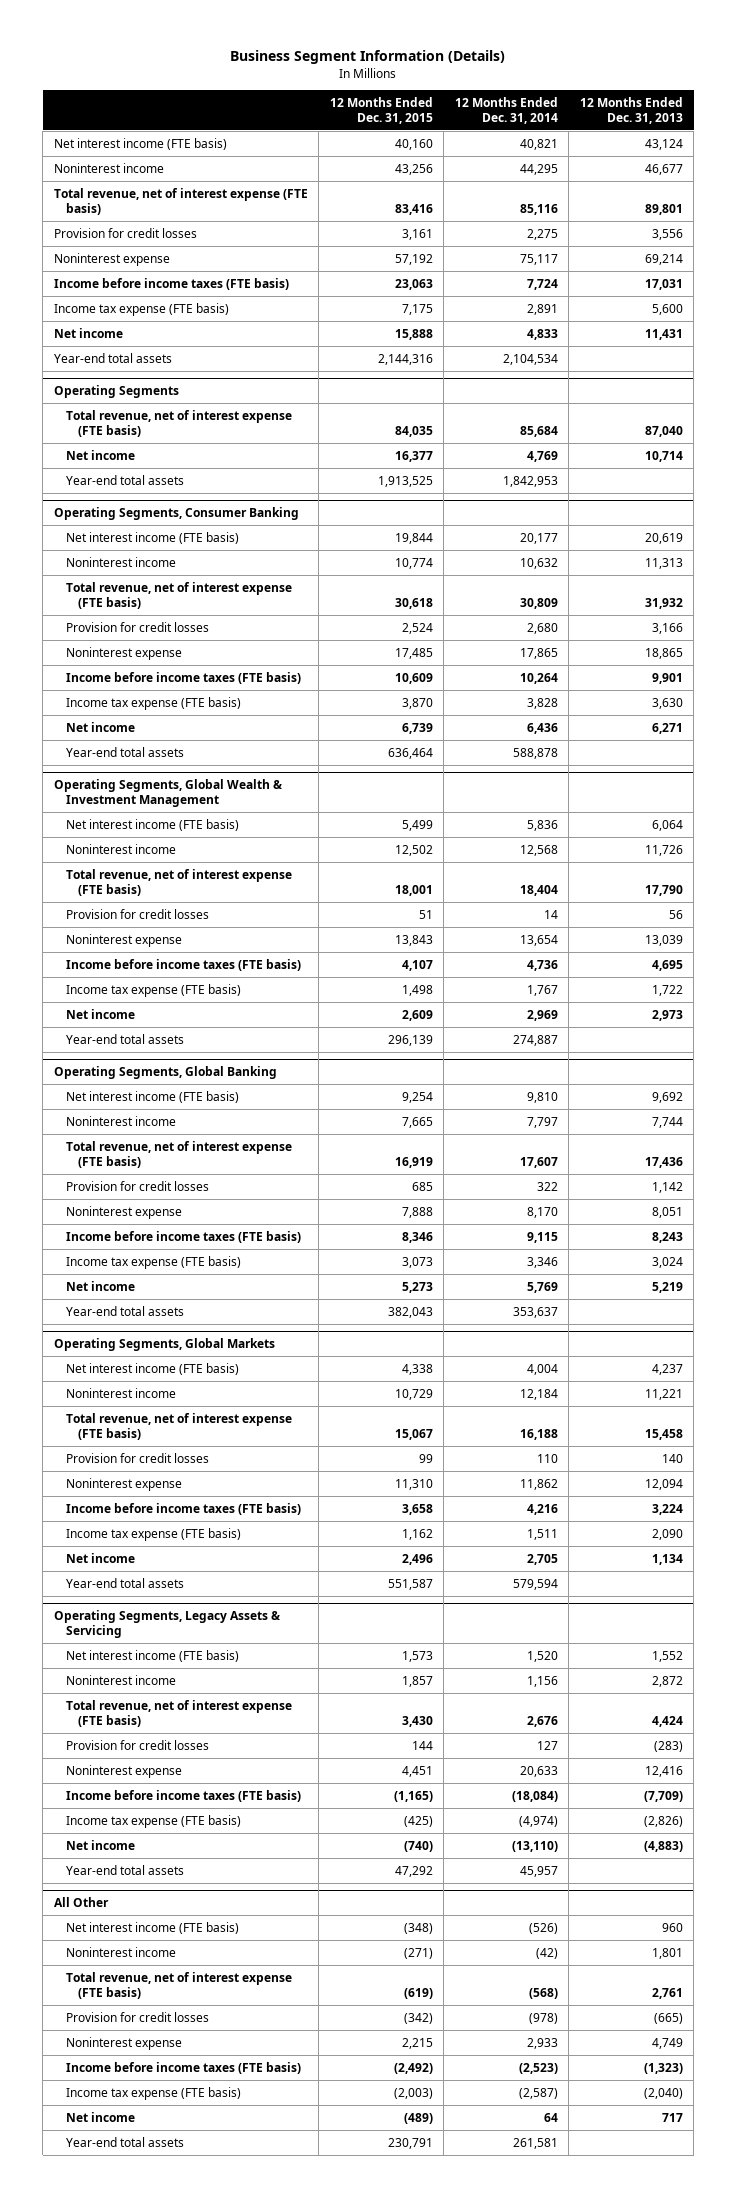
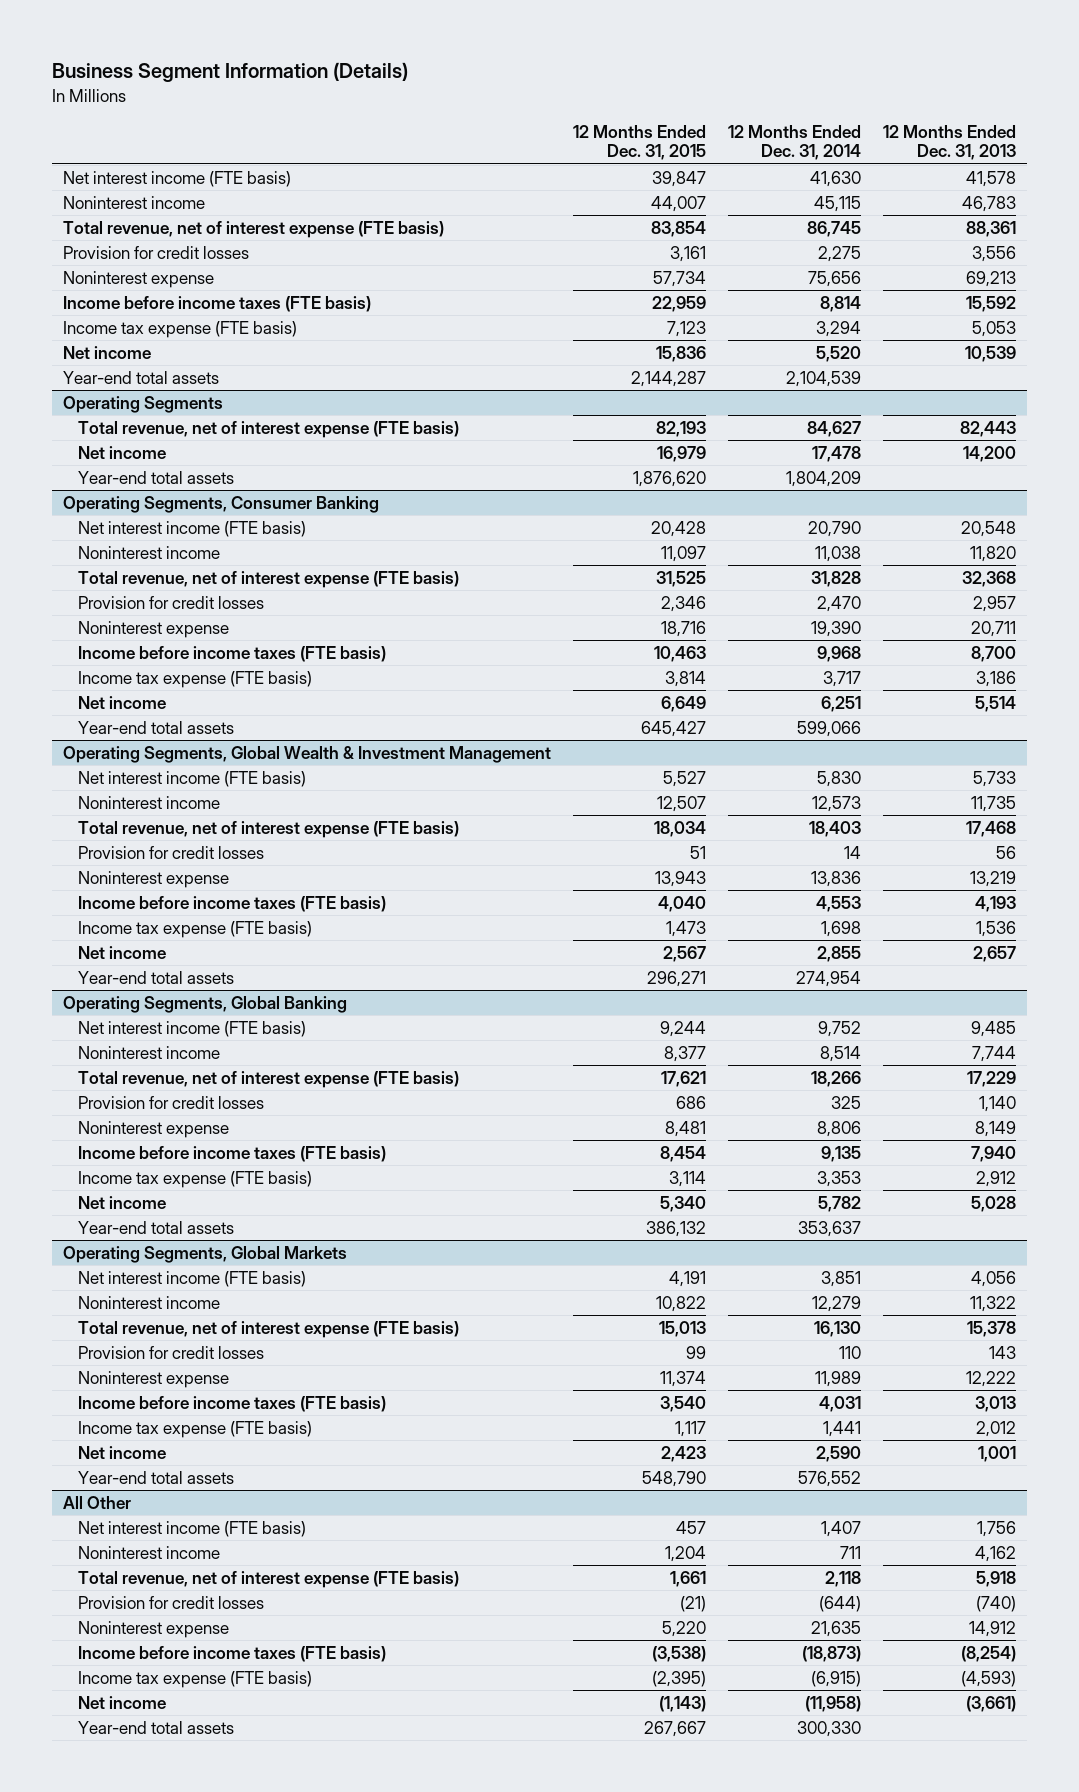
[394,138,433,150] 40,160 -> [651,170,706,187] 39,847
[519,138,558,150] 40,821 -> [809,170,861,187] 41,630
[644,138,683,150] 43,124 -> [966,170,1017,187] 41,578
[394,163,433,175] 43,256 -> [650,195,706,212] 44,007
[519,163,558,175] 44,295 -> [813,195,861,212] 45,115
[644,163,683,175] 46,677 -> [962,195,1017,212] 46,783
[394,203,433,215] 83,416 -> [650,220,706,237] 83,854
[519,203,558,215] 85,116 -> [806,220,861,237] 86,745
[644,203,683,215] 89,801 -> [966,220,1017,237] 88,361
[394,253,433,265] 57,192 -> [652,270,706,287] 57,734
[519,253,558,265] 75,117 -> [807,270,861,287] 75,656
[644,253,683,265] 69,214 -> [966,270,1017,287] 69,213
[394,278,433,290] 23,063 -> [651,295,706,312] 22,959
[526,278,558,290] 7,724 -> [819,295,861,312] 8,814
[644,278,683,290] 17,031 -> [966,295,1017,312] 15,592
[401,303,433,315] 7,175 -> [666,320,706,337] 7,123
[526,303,558,315] 2,891 -> [815,320,861,337] 3,294
[651,303,683,315] 5,600 -> [972,320,1017,337] 5,053
[394,328,433,340] 15,888 -> [655,345,706,362] 15,836
[526,328,558,340] 4,833 -> [815,345,861,362] 5,520
[644,328,683,340] 11,431 -> [965,345,1017,362] 10,539
[377,353,433,365] 2,144,316 -> [630,370,706,387] 2,144,287
[502,353,558,365] 2,104,534 -> [785,370,861,387] 2,104,539
[394,425,433,437] 84,035 -> [655,420,706,437] 82,193
[519,425,558,437] 85,684 -> [806,420,861,437] 84,627
[644,425,683,437] 87,040 -> [960,420,1017,437] 82,443
[394,450,433,462] 16,377 -> [656,445,706,462] 16,979
[526,450,558,462] 4,769 -> [811,445,861,462] 17,478
[644,450,683,462] 10,714 -> [963,445,1017,462] 14,200
[377,475,433,487] 1,913,525 -> [632,470,706,487] 1,876,620
[502,475,558,487] 1,842,953 -> [785,470,861,487] 1,804,209
[394,532,433,544] 19,844 -> [650,520,706,537] 20,428
[519,532,558,544] 20,177 -> [807,520,861,537] 20,790
[644,532,683,544] 20,619 -> [961,520,1017,537] 20,548
[394,557,433,569] 10,774 -> [660,545,706,562] 11,097
[519,557,558,569] 10,632 -> [814,545,861,562] 11,038
[644,557,683,569] 11,313 -> [970,545,1017,562] 11,820
[394,597,433,609] 30,618 -> [655,570,706,587] 31,525
[519,597,558,609] 30,809 -> [810,570,861,587] 31,828
[644,597,683,609] 31,932 -> [962,570,1017,587] 32,368
[401,622,433,634] 2,524 -> [660,595,706,612] 2,346
[526,622,558,634] 2,680 -> [816,595,861,612] 2,470
[651,622,683,634] 3,166 -> [973,595,1017,612] 2,957
[394,647,433,659] 17,485 -> [660,620,706,637] 18,716
[519,647,558,659] 17,865 -> [810,620,861,637] 19,390
[644,647,683,659] 18,865 -> [971,620,1017,637] 20,711
[394,672,433,684] 10,609 -> [653,645,706,662] 10,463
[519,672,558,684] 10,264 -> [816,645,861,662] 9,968
[651,672,683,684] 9,901 -> [971,645,1017,662] 8,700
[401,697,433,709] 3,870 -> [664,670,706,687] 3,814
[526,697,558,709] 3,828 -> [822,670,861,687] 3,717
[651,697,683,709] 3,630 -> [976,670,1017,687] 3,186
[401,722,433,734] 6,739 -> [660,695,706,712] 6,649
[526,722,558,734] 6,436 -> [820,695,861,712] 6,251
[651,722,683,734] 6,271 -> [975,695,1017,712] 5,514
[387,747,433,759] 636,464 -> [640,720,706,737] 645,427
[512,747,558,759] 588,878 -> [796,720,861,737] 599,066
[401,819,433,831] 5,499 -> [662,770,706,787] 5,527
[526,819,558,831] 5,836 -> [816,770,861,787] 5,830
[651,819,683,831] 6,064 -> [973,770,1017,787] 5,733
[394,844,433,856] 12,502 -> [656,795,706,812] 12,507
[519,844,558,856] 12,568 -> [811,795,861,812] 12,573
[644,844,683,856] 11,726 -> [971,795,1017,812] 11,735
[394,884,433,896] 18,001 -> [653,820,706,837] 18,034
[519,884,558,896] 18,404 -> [808,820,861,837] 18,403
[644,884,683,896] 17,790 -> [966,820,1017,837] 17,468
[394,934,433,946] 13,843 -> [654,870,706,887] 13,943
[519,934,558,946] 13,654 -> [810,870,861,887] 13,836
[644,934,683,946] 13,039 -> [970,870,1017,887] 13,219
[401,959,433,971] 4,107 -> [657,895,706,912] 4,040
[526,959,558,971] 4,736 -> [815,895,861,912] 4,553
[651,959,683,971] 4,695 -> [975,895,1017,912] 4,193
[401,984,433,996] 1,498 -> [665,920,706,937] 1,473
[526,984,558,996] 1,767 -> [820,920,861,937] 1,698
[651,984,683,996] 1,722 -> [976,920,1017,937] 1,536
[401,1009,433,1021] 2,609 -> [662,945,706,962] 2,567
[526,1009,558,1021] 2,969 -> [816,945,861,962] 2,855
[651,1009,683,1021] 2,973 -> [973,945,1017,962] 2,657
[387,1034,433,1046] 296,139 -> [646,970,706,987] 296,271
[512,1034,558,1046] 274,887 -> [795,970,861,987] 274,954
[401,1091,433,1103] 9,254 -> [659,1020,706,1037] 9,244
[526,1091,558,1103] 9,810 -> [817,1020,861,1037] 9,752
[651,1091,683,1103] 9,692 -> [971,1020,1017,1037] 9,485
[401,1116,433,1128] 7,665 -> [663,1045,706,1062] 8,377
[526,1116,558,1128] 7,797 -> [819,1045,861,1062] 8,514
[394,1156,433,1168] 16,919 -> [660,1070,706,1087] 17,621
[519,1156,558,1168] 17,607 -> [810,1070,861,1087] 18,266
[644,1156,683,1168] 17,436 -> [967,1070,1017,1087] 17,229
[411,1181,433,1191] 685 -> [675,1095,706,1109] 686
[536,1181,558,1191] 322 -> [830,1095,861,1109] 325
[651,1181,683,1193] 1,142 -> [979,1095,1017,1112] 1,140
[401,1206,433,1218] 7,888 -> [664,1120,706,1137] 8,481
[526,1206,558,1218] 8,170 -> [816,1120,861,1137] 8,806
[651,1206,683,1218] 8,051 -> [975,1120,1017,1137] 8,149
[401,1231,433,1243] 8,346 -> [659,1145,706,1162] 8,454
[526,1231,558,1243] 9,115 -> [820,1145,861,1162] 9,135
[651,1231,683,1243] 8,243 -> [971,1145,1017,1162] 7,940
[401,1256,433,1268] 3,073 -> [668,1170,706,1187] 3,114
[526,1256,558,1268] 3,346 -> [816,1170,861,1187] 3,353
[651,1256,683,1268] 3,024 -> [976,1170,1017,1187] 2,912
[401,1281,433,1293] 5,273 -> [659,1195,706,1212] 5,340
[526,1281,558,1293] 5,769 -> [817,1195,861,1212] 5,782
[651,1281,683,1293] 5,219 -> [971,1195,1017,1212] 5,028
[387,1306,433,1318] 382,043 -> [645,1220,706,1237] 386,132
[53,1610,280,1639] Operating Segments, Legacy Assets & Servicing -> none
[65,1649,239,1662] Net interest income (FTE basis) -> none
[65,1674,176,1685] Noninterest income -> none
[65,1699,292,1727] Total revenue, net of interest expense (FTE basis) -> none
[65,1739,209,1750] Provision for credit losses -> none
[65,1764,182,1778] Noninterest expense -> none
[65,1789,301,1802] Income before income taxes (FTE basis) -> none
[65,1814,241,1828] Income tax expense (FTE basis) -> none
[65,1839,135,1850] Net income -> none
[65,1864,184,1875] Year-end total assets -> none
[401,1363,433,1375] 4,338 -> [668,1270,706,1287] 4,191
[526,1363,558,1375] 4,004 -> [820,1270,861,1287] 3,851
[651,1363,683,1375] 4,237 -> [971,1270,1017,1287] 4,056
[394,1388,433,1400] 10,729 -> [655,1295,706,1312] 10,822
[519,1388,558,1400] 12,184 -> [811,1295,861,1312] 12,279
[644,1388,683,1400] 11,221 -> [970,1295,1017,1312] 11,322
[394,1428,433,1440] 15,067 -> [658,1320,706,1337] 15,013
[519,1428,558,1440] 16,188 -> [813,1320,861,1337] 16,130
[644,1428,683,1440] 15,458 -> [967,1320,1017,1337] 15,378
[661,1453,683,1463] 140 -> [989,1345,1017,1359] 143
[394,1478,433,1490] 11,310 -> [659,1370,706,1387] 11,374
[519,1478,558,1490] 11,862 -> [814,1370,861,1387] 11,989
[644,1478,683,1490] 12,094 -> [966,1370,1017,1387] 12,222
[401,1503,433,1515] 3,658 -> [659,1395,706,1412] 3,540
[526,1503,558,1515] 4,216 -> [818,1395,861,1412] 4,031
[651,1503,683,1515] 3,224 -> [975,1395,1017,1412] 3,013
[401,1528,433,1540] 1,162 -> [674,1420,706,1437] 1,117
[526,1528,558,1540] 1,511 -> [822,1420,861,1437] 1,441
[651,1528,683,1540] 2,090 -> [976,1420,1017,1437] 2,012
[401,1553,433,1565] 2,496 -> [660,1445,706,1462] 2,423
[526,1553,558,1565] 2,705 -> [815,1445,861,1462] 2,590
[651,1553,683,1565] 1,134 -> [978,1445,1017,1462] 1,001
[387,1578,433,1590] 551,587 -> [641,1470,706,1487] 548,790
[512,1578,558,1590] 579,594 -> [797,1470,861,1487] 576,552
[403,1922,433,1934] (348) -> [675,1520,706,1534] 457
[528,1922,558,1934] (526) -> [820,1520,861,1537] 1,407
[661,1922,683,1932] 960 -> [977,1520,1017,1537] 1,756
[403,1947,433,1959] (271) -> [664,1545,706,1562] 1,204
[535,1947,558,1959] (42) -> [839,1545,861,1559] 711
[651,1947,683,1959] 1,801 -> [975,1545,1017,1562] 4,162
[403,1987,433,1999] (619) -> [669,1570,706,1587] 1,661
[528,1987,558,1999] (568) -> [824,1570,861,1587] 2,118
[651,1987,683,1999] 2,761 -> [976,1570,1017,1587] 5,918
[403,2012,433,2024] (342) -> [679,1595,706,1612] (21)
[528,2012,558,2024] (978) -> [818,1595,861,1612] (644)
[653,2012,683,2024] (665) -> [976,1595,1017,1612] (740)
[401,2037,433,2049] 2,215 -> [661,1620,706,1637] 5,220
[526,2037,558,2049] 2,933 -> [810,1620,861,1637] 21,635
[651,2037,683,2049] 4,749 -> [969,1620,1017,1637] 14,912
[393,2062,433,2074] (2,492) -> [651,1645,706,1662] (3,538)
[518,2062,558,2074] (2,523) -> [801,1645,861,1662] (18,873)
[643,2062,683,2074] (1,323) -> [961,1645,1017,1662] (8,254)
[393,2087,433,2099] (2,003) -> [651,1670,706,1687] (2,395)
[518,2087,558,2099] (2,587) -> [810,1670,861,1687] (6,915)
[643,2087,683,2099] (2,040) -> [961,1670,1017,1687] (4,593)
[403,2112,433,2124] (489) -> [658,1695,706,1712] (1,143)
[543,2112,558,2122] 64 -> [804,1695,861,1712] (11,958)
[661,2112,683,2122] 717 -> [966,1695,1017,1712] (3,661)
[387,2137,433,2149] 230,791 -> [643,1720,706,1737] 267,667
[512,2137,558,2149] 261,581 -> [796,1720,861,1737] 300,330

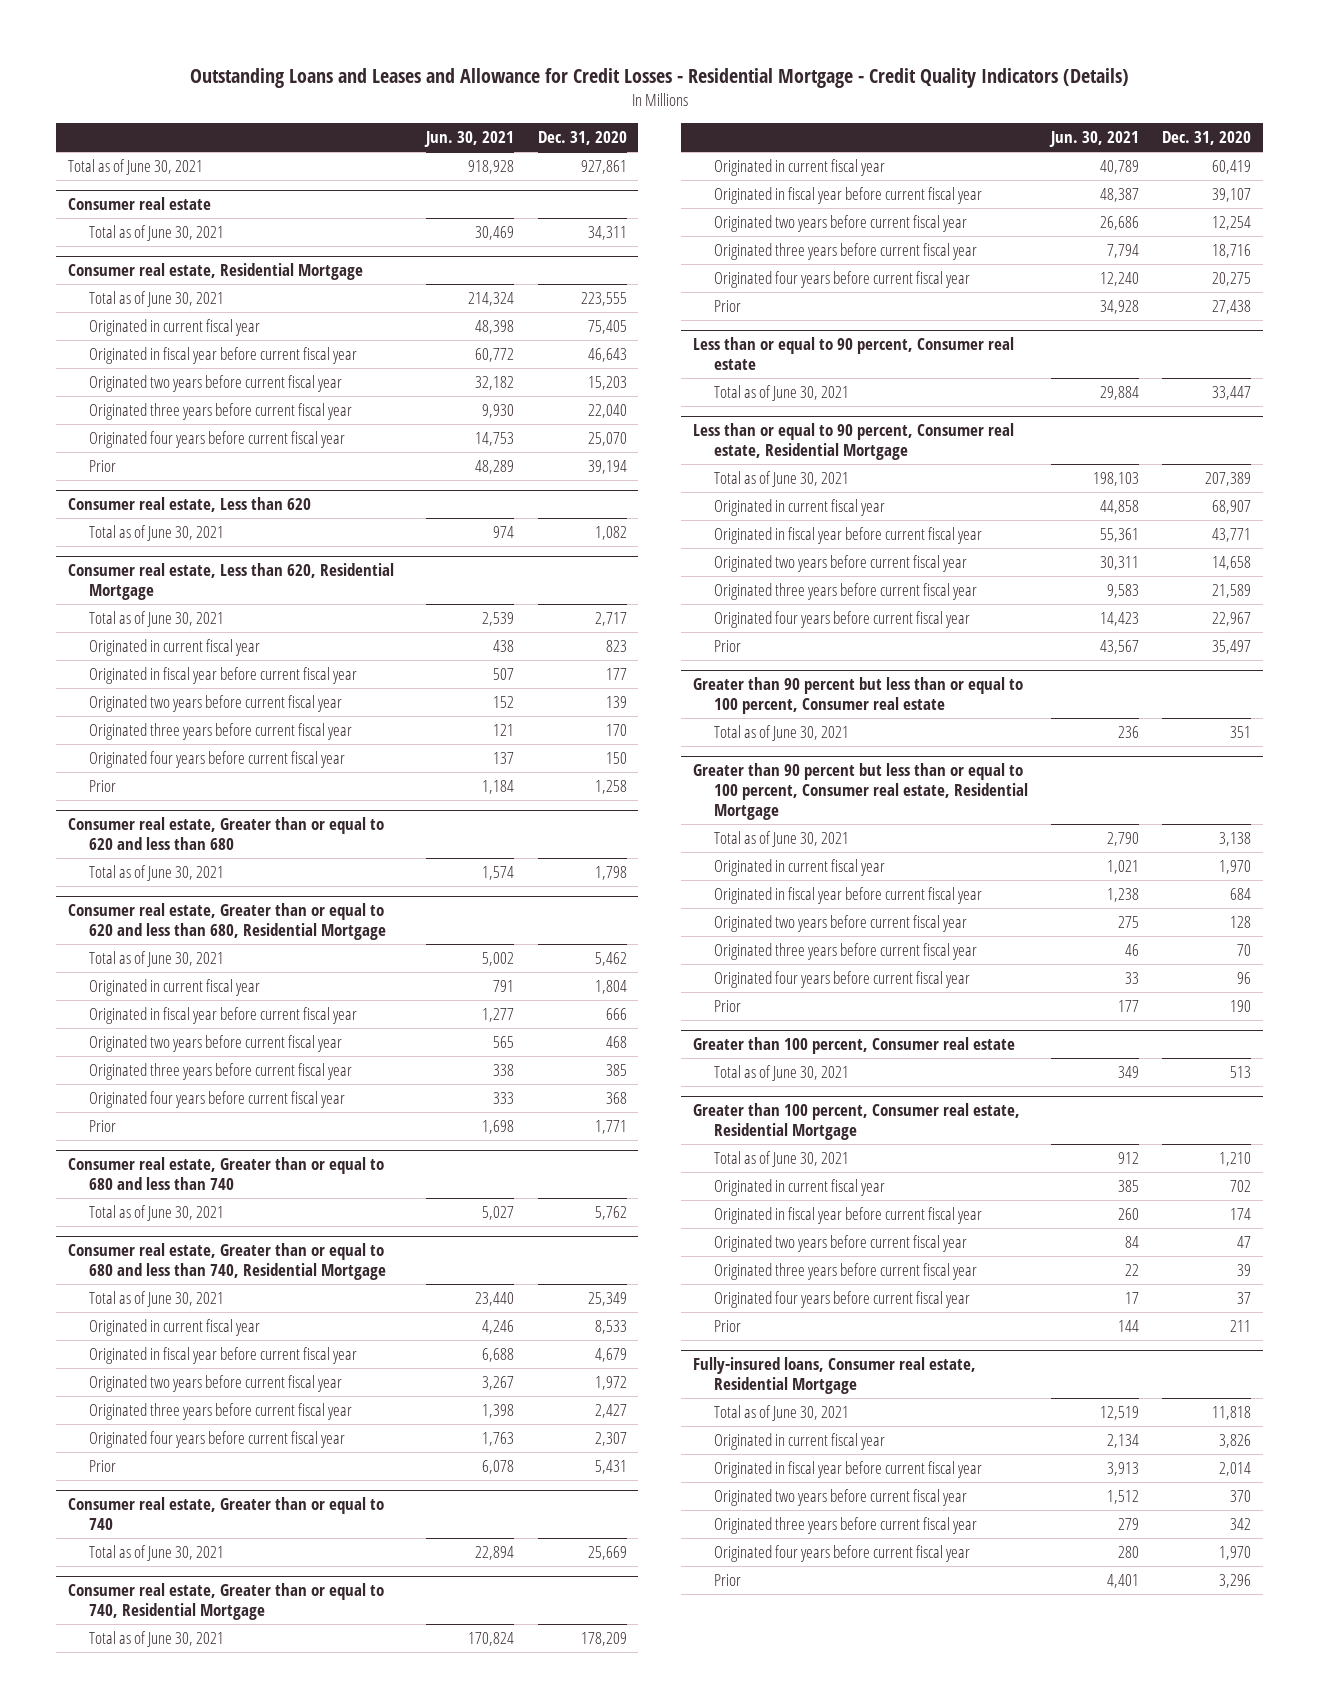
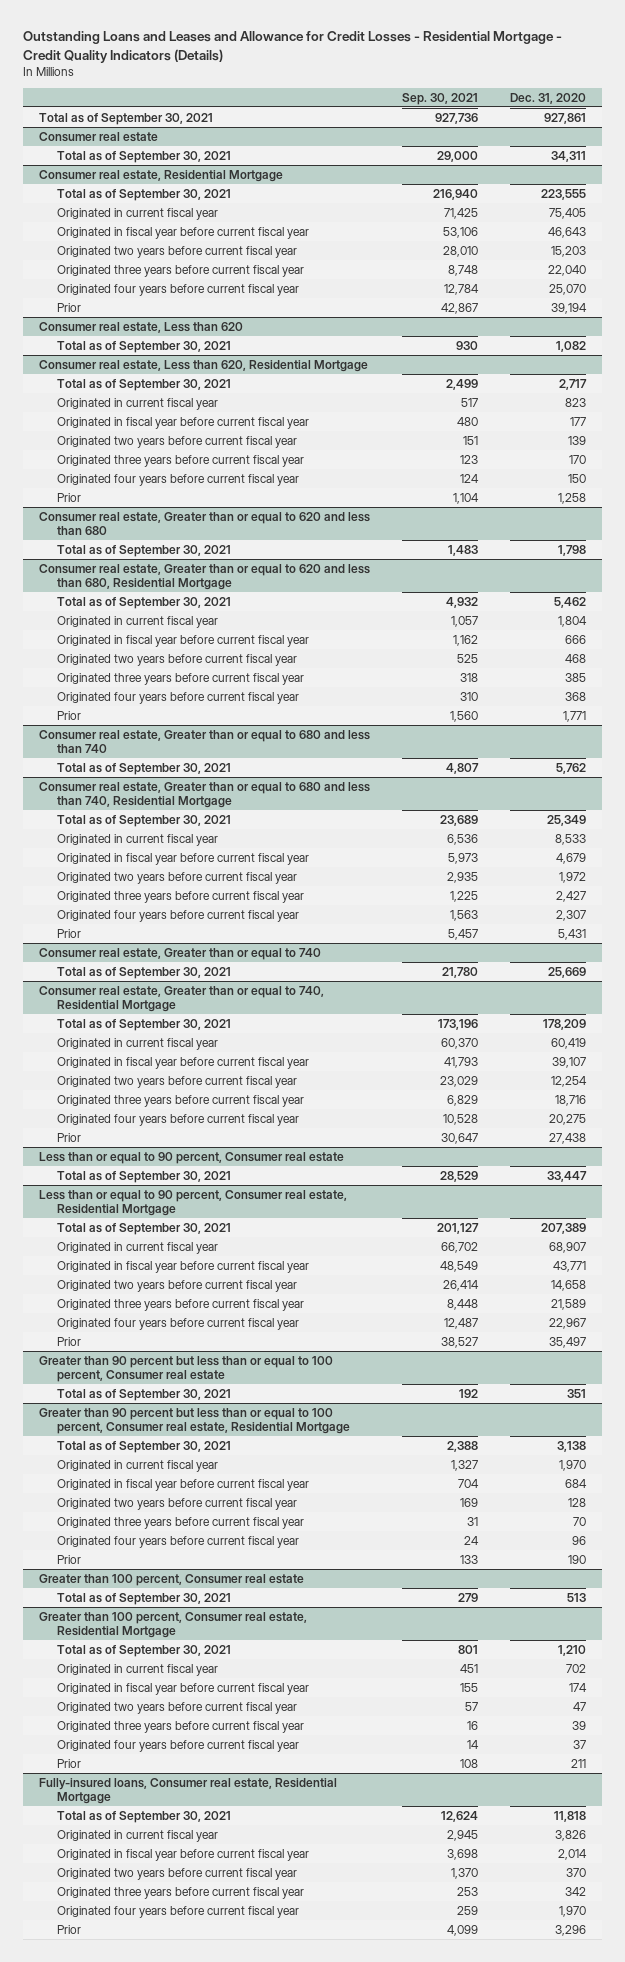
[424,131,515,148] Jun. 30, 2021 -> none
none -> [402,92,479,105] Sep. 30, 2021
[68,159,204,176] Total as of June 30, 2021 -> [38,112,213,125] Total as of September 30, 2021
[88,225,224,242] Total as of June 30, 2021 -> [56,150,231,163] Total as of September 30, 2021
[88,291,224,308] Total as of June 30, 2021 -> [56,188,231,201] Total as of September 30, 2021
[88,525,224,542] Total as of June 30, 2021 -> [56,340,231,353] Total as of September 30, 2021
[88,611,224,628] Total as of June 30, 2021 -> [56,378,231,391] Total as of September 30, 2021
[88,865,224,882] Total as of June 30, 2021 -> [56,544,231,557] Total as of September 30, 2021
[88,951,224,968] Total as of June 30, 2021 -> [56,596,231,609] Total as of September 30, 2021
[88,1205,224,1222] Total as of June 30, 2021 -> [56,762,231,775] Total as of September 30, 2021
[88,1291,224,1308] Total as of June 30, 2021 -> [56,814,231,827] Total as of September 30, 2021
[88,1545,224,1562] Total as of June 30, 2021 -> [56,966,231,979] Total as of September 30, 2021
[88,1631,224,1648] Total as of June 30, 2021 -> [56,1018,231,1031] Total as of September 30, 2021
[713,385,849,402] Total as of June 30, 2021 -> [56,1170,231,1183] Total as of September 30, 2021
[713,471,849,488] Total as of June 30, 2021 -> [56,1222,231,1235] Total as of September 30, 2021
[713,725,849,742] Total as of June 30, 2021 -> [56,1388,231,1401] Total as of September 30, 2021
[713,831,849,848] Total as of June 30, 2021 -> [56,1440,231,1453] Total as of September 30, 2021
[713,1065,849,1082] Total as of June 30, 2021 -> [56,1592,231,1605] Total as of September 30, 2021
[713,1151,849,1168] Total as of June 30, 2021 -> [56,1644,231,1657] Total as of September 30, 2021
[713,1405,849,1422] Total as of June 30, 2021 -> [56,1810,231,1823] Total as of September 30, 2021

